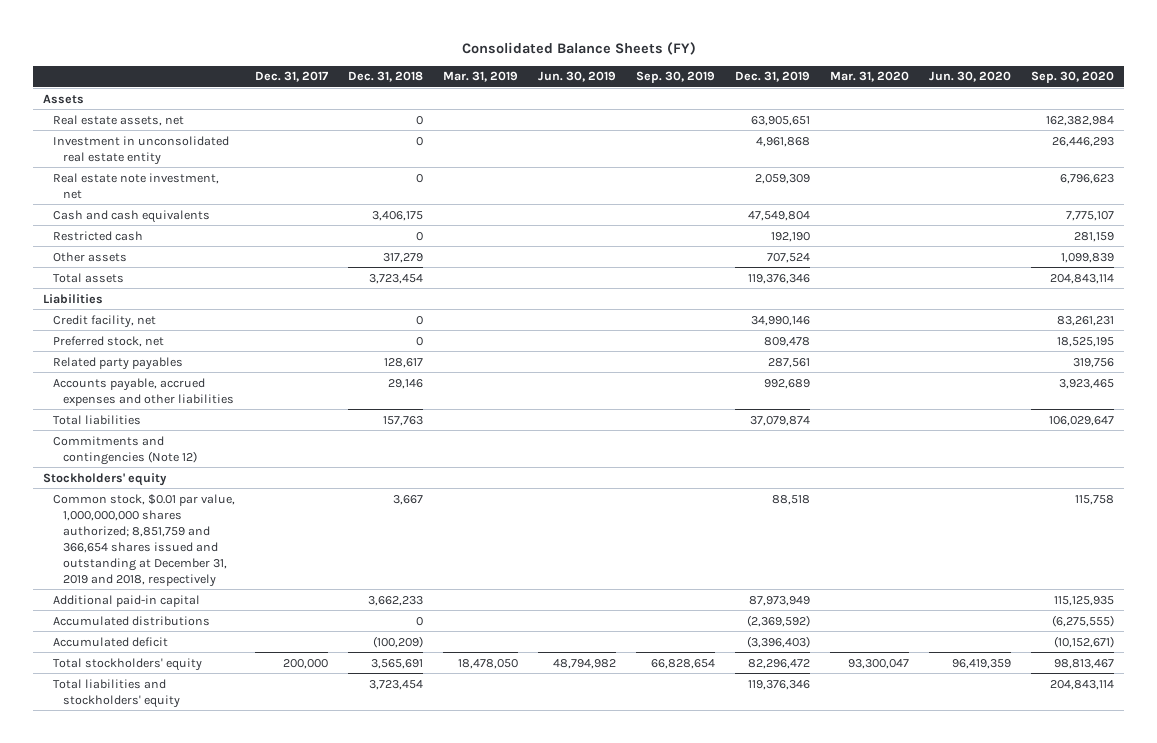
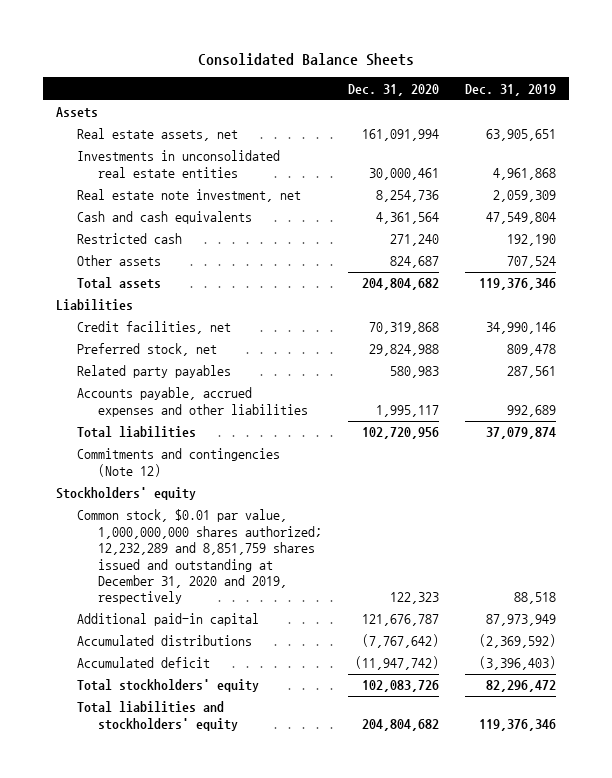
[461,42,696,56] Consolidated Balance Sheets (FY) -> [198,53,415,67] Consolidated Balance Sheets
[255,71,329,83] Dec. 31, 2017 -> none
[348,71,424,83] Dec. 31, 2018 -> none
[443,71,519,83] Mar. 31, 2019 -> none
[538,71,617,83] Jun. 30, 2019 -> none
[636,71,716,84] Sep. 30, 2019 -> none
[830,71,910,83] Mar. 31, 2020 -> none
[929,71,1012,83] Jun. 30, 2020 -> none
[1031,71,1115,84] Sep. 30, 2020 -> none
none -> [348,83,440,96] Dec. 31, 2020
[53,135,230,165] Investment in unconsolidated real estate entity -> [77,150,281,178] Investments in unconsolidated real estate entities
[53,314,157,328] Credit facility, net -> [77,321,232,335] Credit facilities, net
[53,493,236,587] Common stock, $0.01 par value, 1,000,000,000 shares authorized; 8,851,759 and 366,654 shares issued and outstanding at December 31, 2019 and 2018, respectively -> [77,509,323,605] Common stock, $0.01 par value, 1,000,000,000 shares authorized; 12,232,289 and 8,851,759 shares issued and outstanding at December 31, 2020 and 2019, respectively

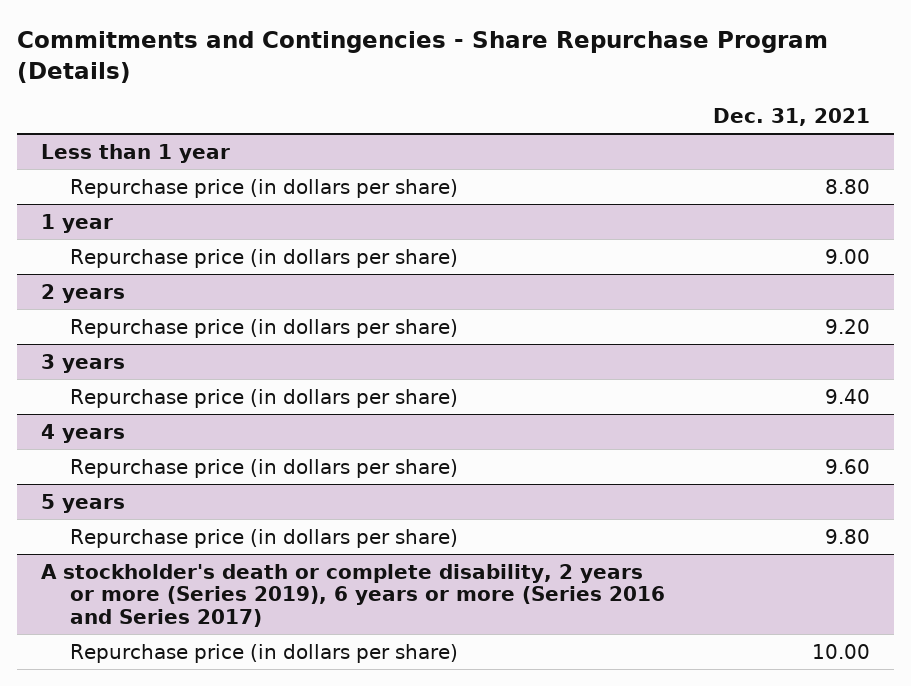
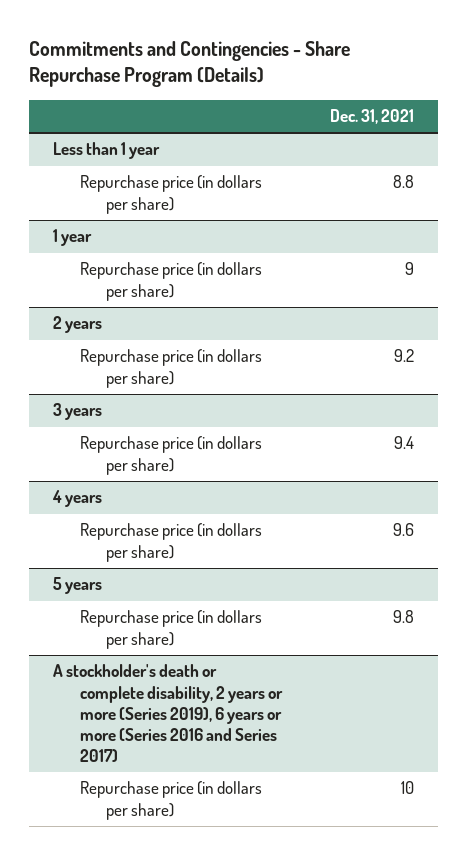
[824,178,870,194] 8.80 -> [393,175,415,189] 8.8
[824,248,870,264] 9.00 -> [405,262,415,276] 9
[824,318,870,334] 9.20 -> [394,349,415,363] 9.2
[824,388,870,404] 9.40 -> [394,436,415,450] 9.4
[824,458,870,474] 9.60 -> [393,523,415,537] 9.6
[824,528,870,544] 9.80 -> [393,610,415,624] 9.8
[811,643,870,659] 10.00 -> [401,781,415,795] 10

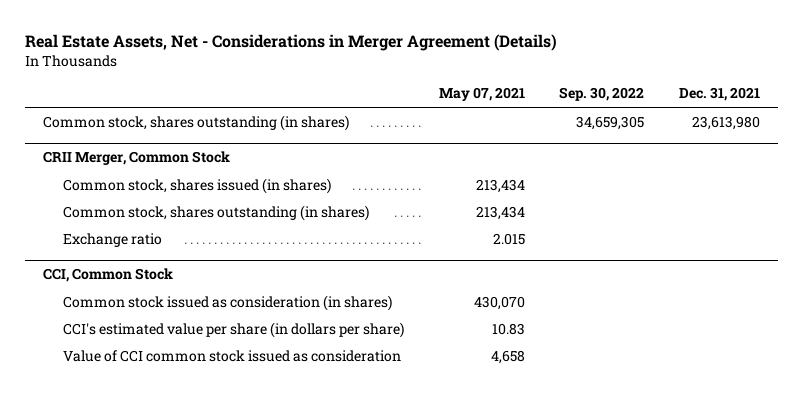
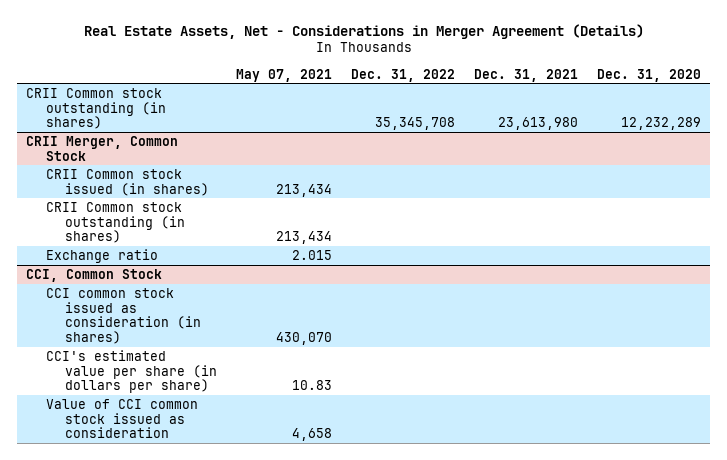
[559,87,645,102] Sep. 30, 2022 -> none
none -> [351,68,456,82] Dec. 31, 2022
none -> [596,68,701,82] Dec. 31, 2020
[42,114,349,131] Common stock, shares outstanding (in shares) -> [26,87,166,130] CRII Common stock outstanding (in shares)
[62,177,331,194] Common stock, shares issued (in shares) -> [45,168,210,196] CRII Common stock issued (in shares)
[62,204,369,221] Common stock, shares outstanding (in shares) -> [45,201,186,244] CRII Common stock outstanding (in shares)
[62,294,392,311] Common stock issued as consideration (in shares) -> [45,287,202,344] CCI common stock issued as consideration (in shares)

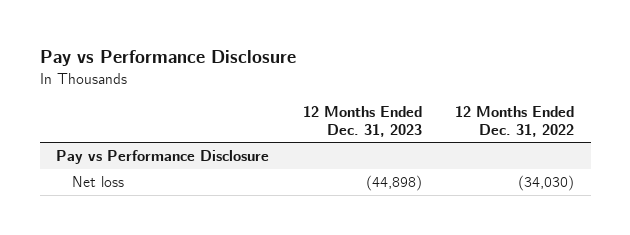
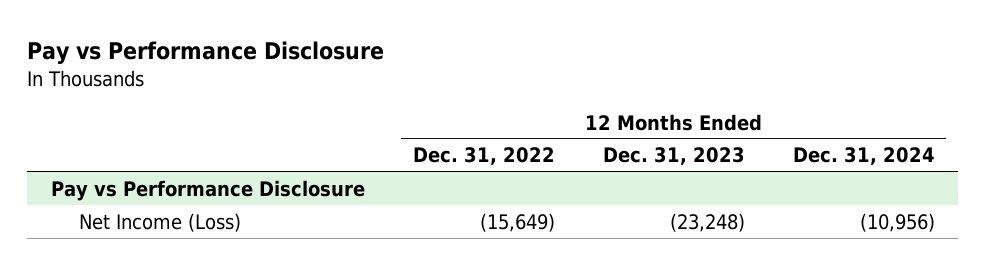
none -> [792,147,935,166] Dec. 31, 2024
[71,176,124,188] Net loss -> [78,212,241,232] Net Income (Loss)
[365,175,422,192] (44,898) -> [669,212,745,232] (23,248)
[518,175,575,192] (34,030) -> [480,212,556,232] (15,649)

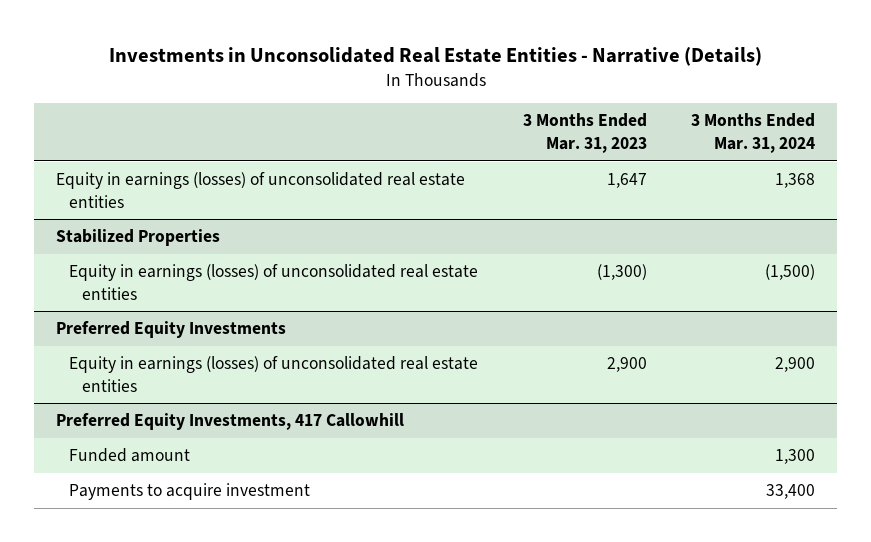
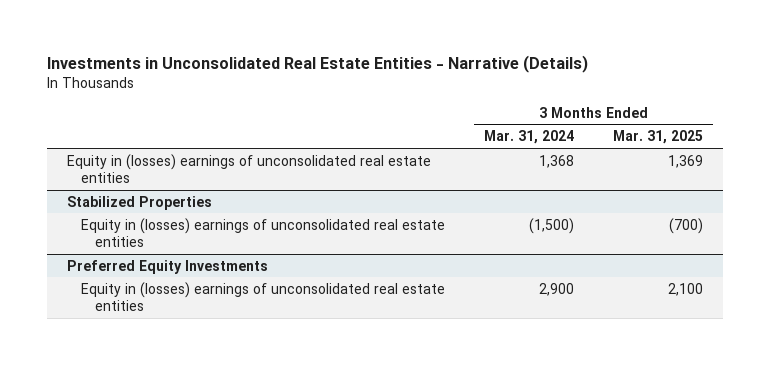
[522,113,647,154] 3 Months Ended Mar. 31, 2023 -> none
none -> [613,130,704,145] Mar. 31, 2025
[56,172,466,208] Equity in earnings (losses) of unconsolidated real estate entities -> [66,153,431,184] Equity in (losses) earnings of unconsolidated real estate entities
[68,264,478,300] Equity in earnings (losses) of unconsolidated real estate entities -> [80,217,445,248] Equity in (losses) earnings of unconsolidated real estate entities
[56,413,405,431] Preferred Equity Investments, 417 Callowhill -> none
[68,448,190,463] Funded amount -> none
[68,483,310,501] Payments to acquire investment -> none
[68,356,478,392] Equity in earnings (losses) of unconsolidated real estate entities -> [80,281,445,312] Equity in (losses) earnings of unconsolidated real estate entities

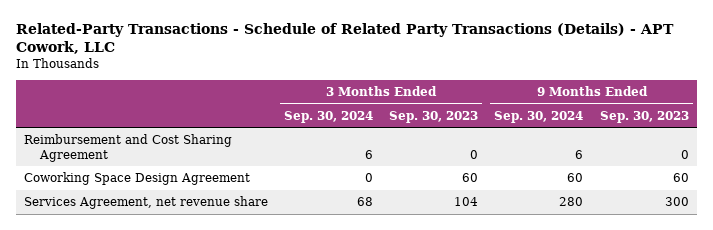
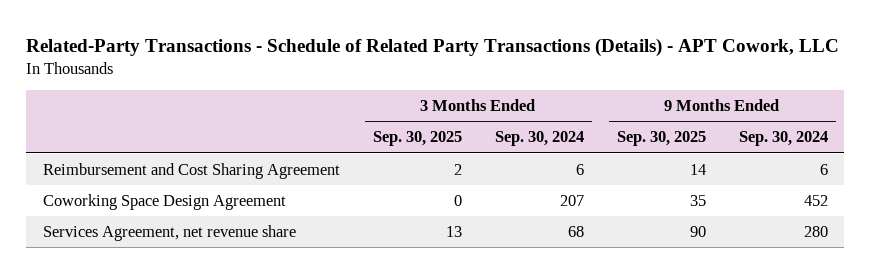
[389,110,479,123] Sep. 30, 2023 -> none
[599,110,689,123] Sep. 30, 2023 -> none
none -> [372,131,462,147] Sep. 30, 2025
none -> [616,131,706,147] Sep. 30, 2025
[365,173,374,183] 0 -> [559,194,584,206] 207
[567,173,584,183] 60 -> [803,194,828,206] 452

